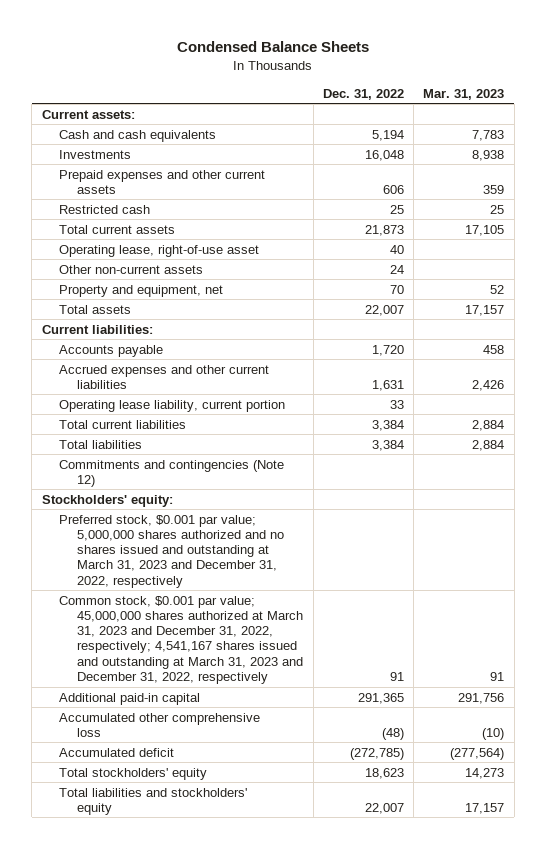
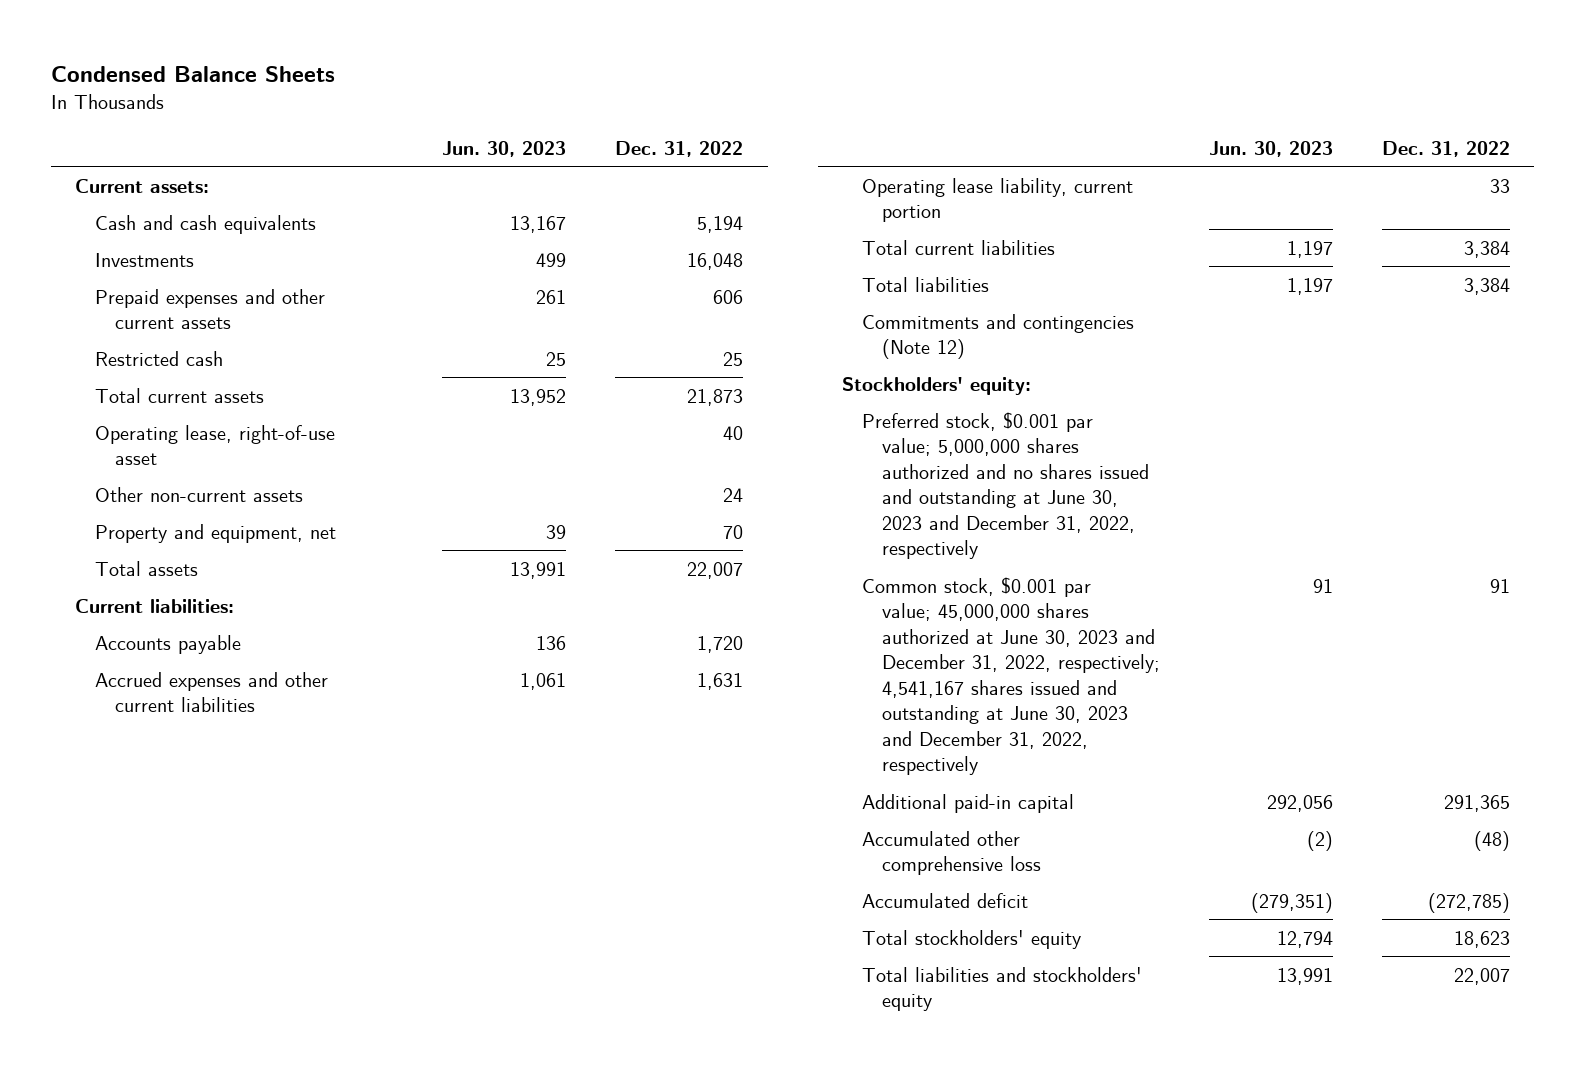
[423,88,505,100] Mar. 31, 2023 -> none
none -> [441,140,566,157] Jun. 30, 2023
[59,514,285,588] Preferred stock, $0.001 par value; 5,000,000 shares authorized and no shares issued and outstanding at March 31, 2023 and December 31, 2022, respectively -> [862,411,1149,560] Preferred stock, $0.001 par value; 5,000,000 shares authorized and no shares issued and outstanding at June 30, 2023 and December 31, 2022, respectively
[59,595,304,685] Common stock, $0.001 par value; 45,000,000 shares authorized at March 31, 2023 and December 31, 2022, respectively; 4,541,167 shares issued and outstanding at March 31, 2023 and December 31, 2022, respectively -> [862,576,1160,776] Common stock, $0.001 par value; 45,000,000 shares authorized at June 30, 2023 and December 31, 2022, respectively; 4,541,167 shares issued and outstanding at June 30, 2023 and December 31, 2022, respectively

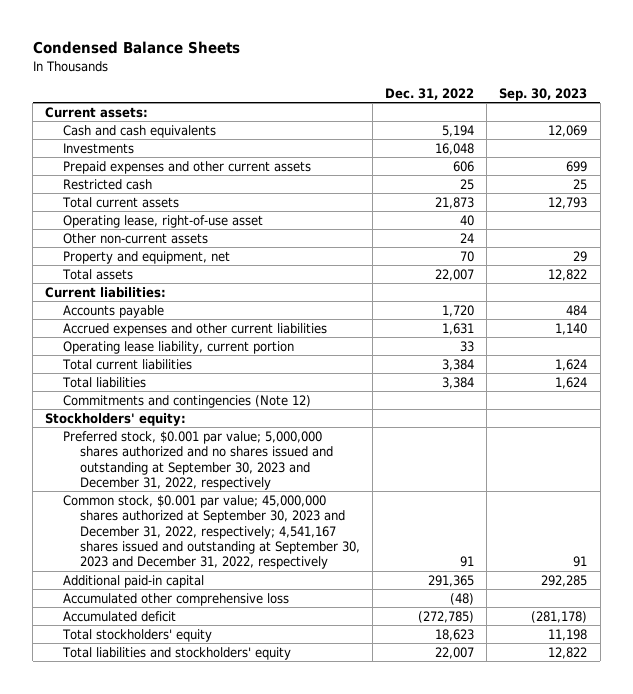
[441,140,566,157] Jun. 30, 2023 -> none
none -> [499,88,588,102] Sep. 30, 2023
[862,411,1149,560] Preferred stock, $0.001 par value; 5,000,000 shares authorized and no shares issued and outstanding at June 30, 2023 and December 31, 2022, respectively -> [62,431,333,490] Preferred stock, $0.001 par value; 5,000,000 shares authorized and no shares issued and outstanding at September 30, 2023 and December 31, 2022, respectively
[862,576,1160,776] Common stock, $0.001 par value; 45,000,000 shares authorized at June 30, 2023 and December 31, 2022, respectively; 4,541,167 shares issued and outstanding at June 30, 2023 and December 31, 2022, respectively -> [62,495,360,570] Common stock, $0.001 par value; 45,000,000 shares authorized at September 30, 2023 and December 31, 2022, respectively; 4,541,167 shares issued and outstanding at September 30, 2023 and December 31, 2022, respectively

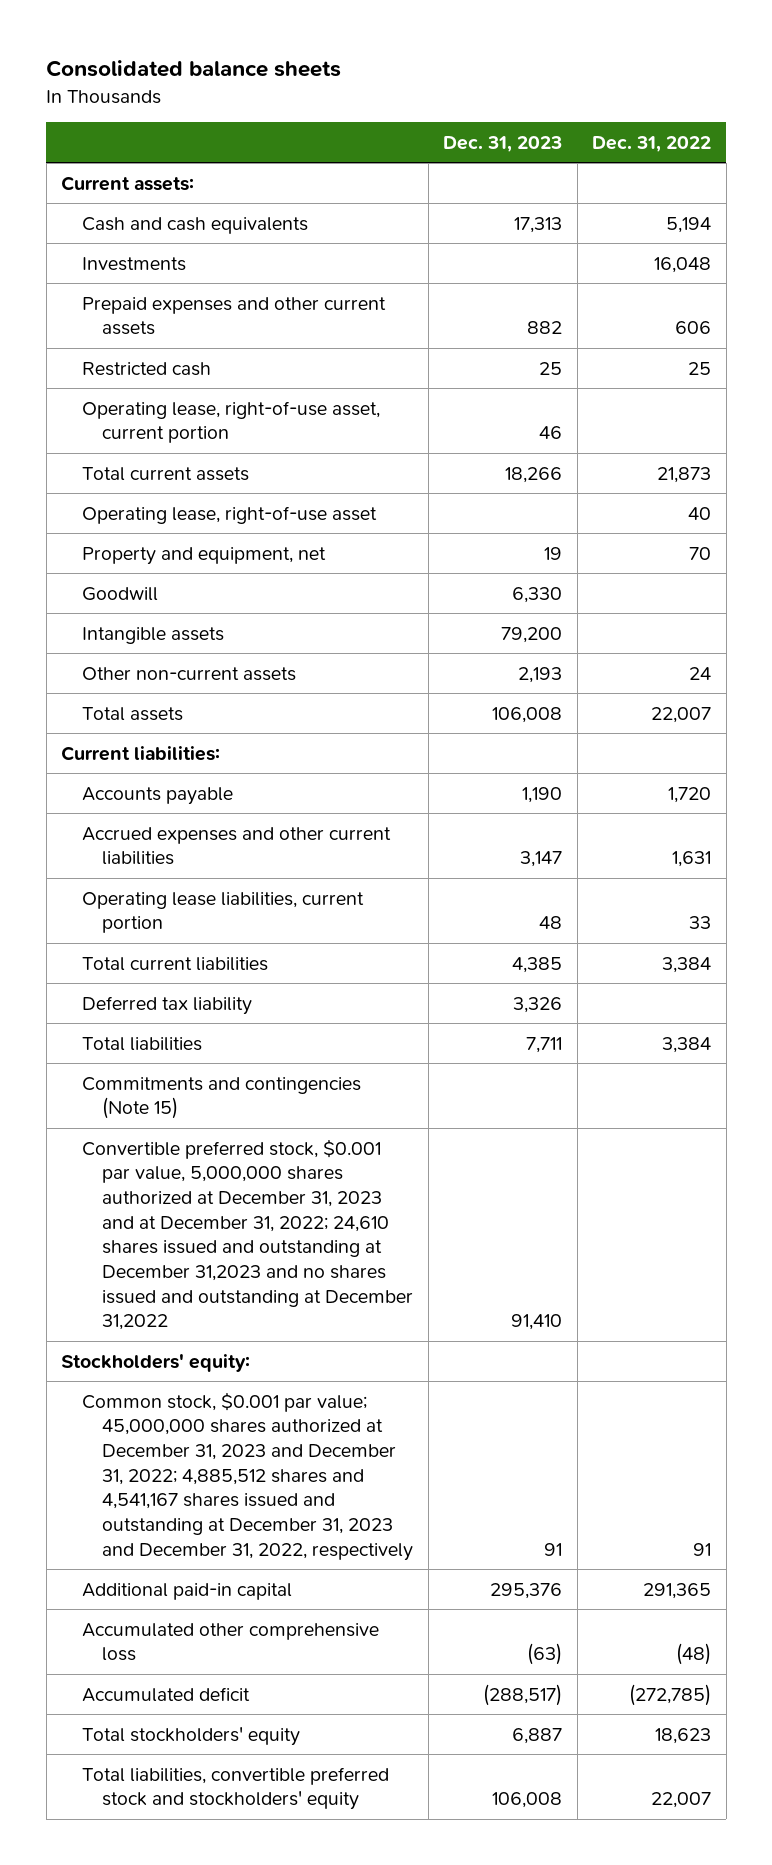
[32,41,240,55] Condensed Balance Sheets -> [46,60,342,78] Consolidated balance sheets
[499,88,588,102] Sep. 30, 2023 -> none
none -> [443,135,563,152] Dec. 31, 2023
none -> [81,400,380,444] Operating lease, right-of-use asset, current portion
none -> [81,586,158,601] Goodwill
none -> [81,626,224,644] Intangible assets
[62,233,208,245] Other non-current assets -> [81,666,296,681] Other non-current assets
[62,341,294,355] Operating lease liability, current portion -> [81,891,364,934] Operating lease liabilities, current portion
none -> [81,995,252,1015] Deferred tax liability
[62,395,311,409] Commitments and contingencies (Note 12) -> [81,1076,361,1120] Commitments and contingencies (Note 15)
none -> [81,1138,414,1331] Convertible preferred stock, $0.001 par value, 5,000,000 shares authorized at December 31, 2023 and at December 31, 2022; 24,610 shares issued and outstanding at December 31,2023 and no shares issued and outstanding at December 31,2022
[62,431,333,490] Preferred stock, $0.001 par value; 5,000,000 shares authorized and no shares issued and outstanding at September 30, 2023 and December 31, 2022, respectively -> none
[62,495,360,570] Common stock, $0.001 par value; 45,000,000 shares authorized at September 30, 2023 and December 31, 2022, respectively; 4,541,167 shares issued and outstanding at September 30, 2023 and December 31, 2022, respectively -> [81,1391,414,1561] Common stock, $0.001 par value; 45,000,000 shares authorized at December 31, 2023 and December 31, 2022; 4,885,512 shares and 4,541,167 shares issued and outstanding at December 31, 2023 and December 31, 2022, respectively
[61,647,291,661] Total liabilities and stockholders' equity -> [81,1766,389,1811] Total liabilities, convertible preferred stock and stockholders' equity

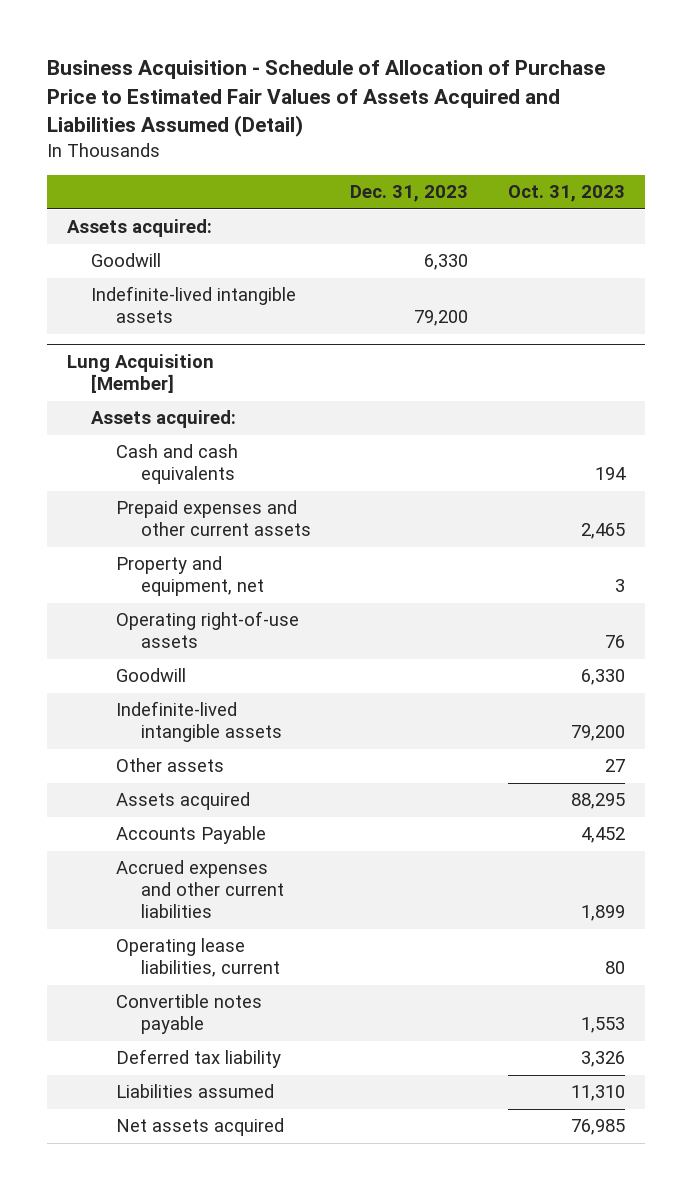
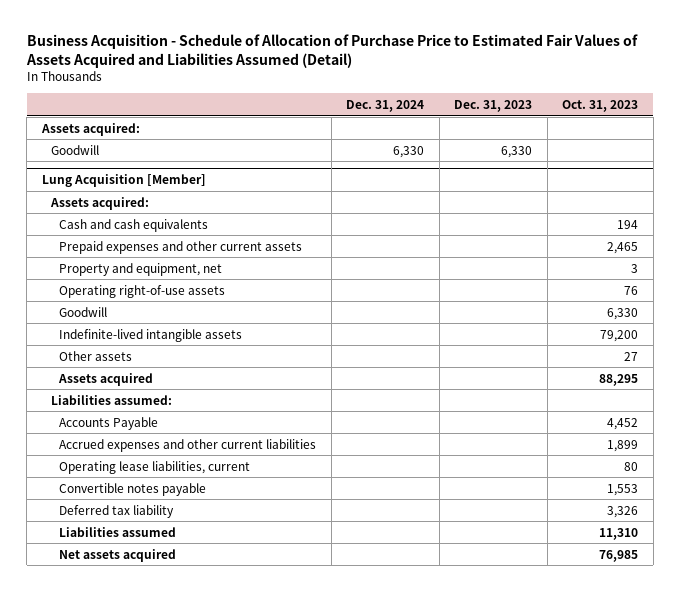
none -> [346,100,425,113] Dec. 31, 2024
[91,286,297,324] Indefinite-lived intangible assets -> none
none -> [50,394,172,405] Liabilities assumed:

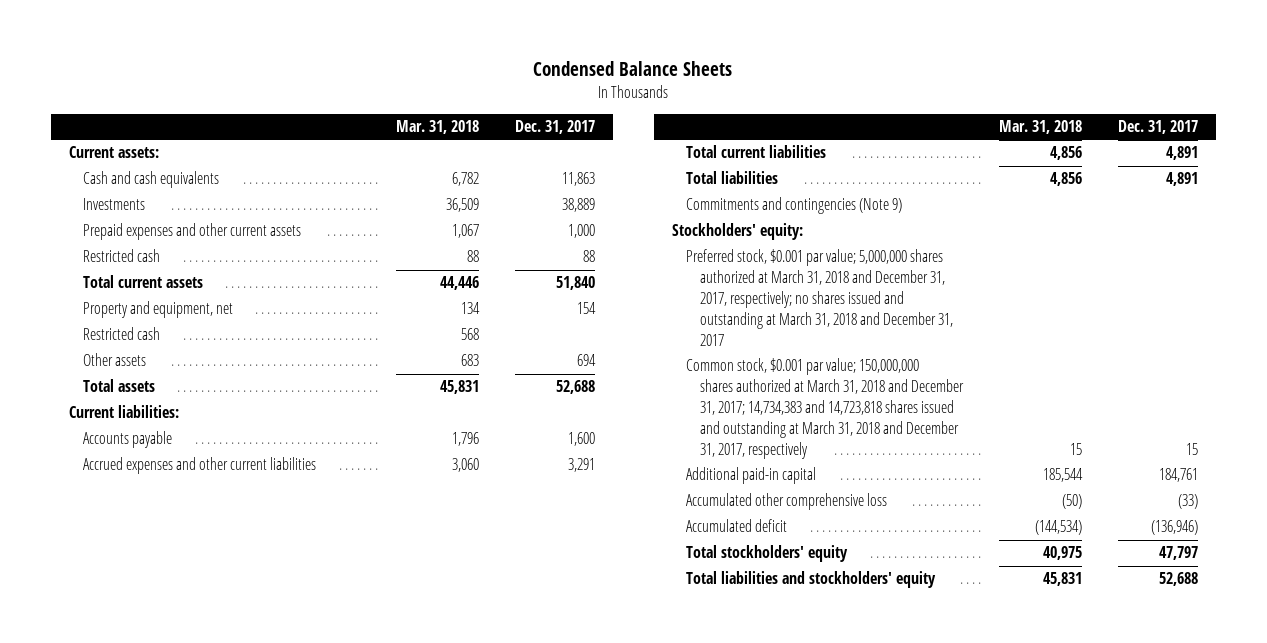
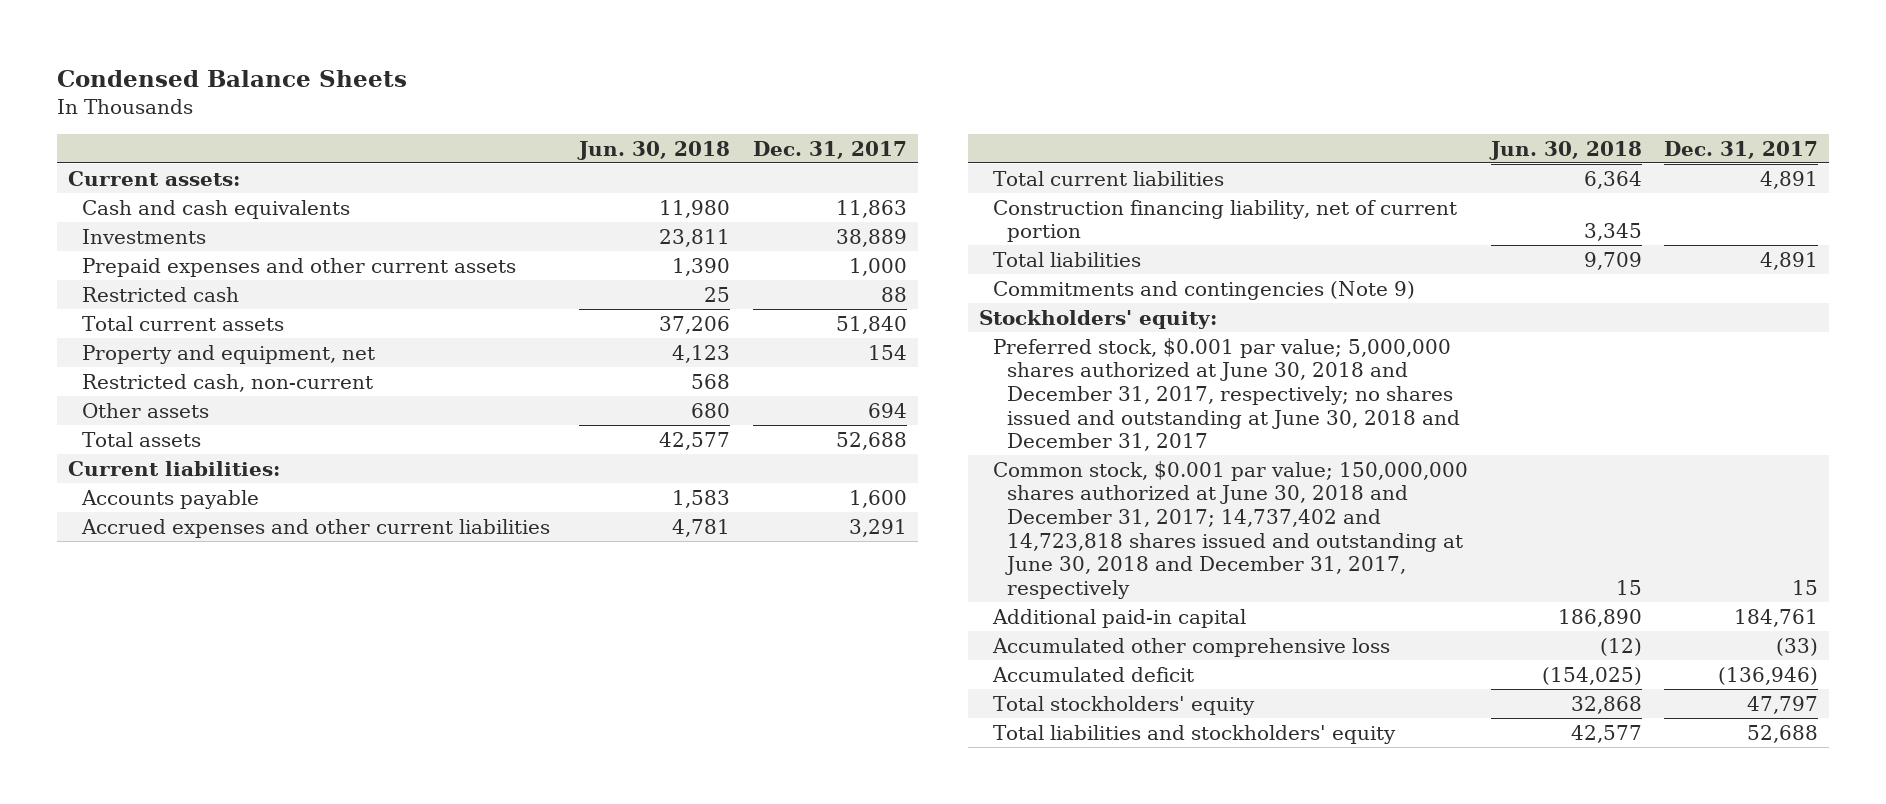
[395,120,479,135] Mar. 31, 2018 -> none
none -> [577,140,731,160] Jun. 30, 2018
[82,327,160,341] Restricted cash -> [81,373,373,392] Restricted cash, non-current
none -> [993,199,1458,243] Construction financing liability, net of current portion
[685,249,953,347] Preferred stock, $0.001 par value; 5,000,000 shares authorized at March 31, 2018 and December 31, 2017, respectively; no shares issued and outstanding at March 31, 2018 and December 31, 2017 -> [993,337,1461,452] Preferred stock, $0.001 par value; 5,000,000 shares authorized at June 30, 2018 and December 31, 2017, respectively; no shares issued and outstanding at June 30, 2018 and December 31, 2017
[685,358,964,460] Common stock, $0.001 par value; 150,000,000 shares authorized at March 31, 2018 and December 31, 2017; 14,734,383 and 14,723,818 shares issued and outstanding at March 31, 2018 and December 31, 2017, respectively -> [993,460,1469,600] Common stock, $0.001 par value; 150,000,000 shares authorized at June 30, 2018 and December 31, 2017; 14,737,402 and 14,723,818 shares issued and outstanding at June 30, 2018 and December 31, 2017, respectively

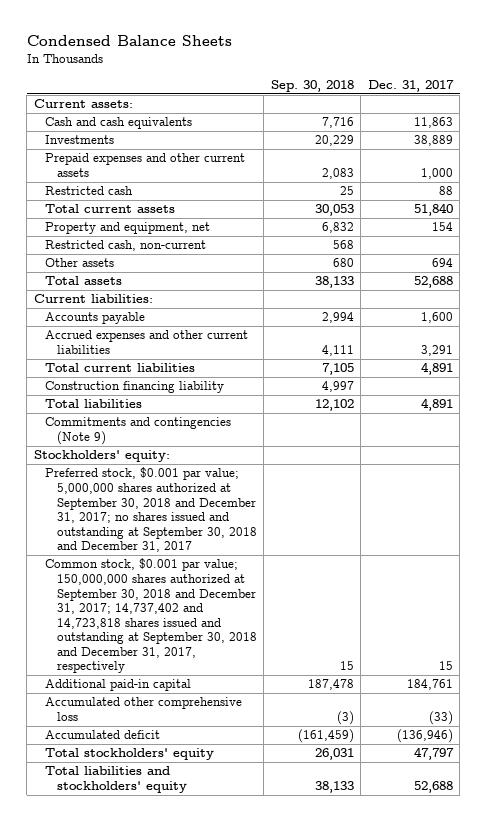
[577,140,731,160] Jun. 30, 2018 -> none
none -> [270,79,354,92] Sep. 30, 2018
[993,199,1458,243] Construction financing liability, net of current portion -> [45,381,225,394] Construction financing liability
[993,337,1461,452] Preferred stock, $0.001 par value; 5,000,000 shares authorized at June 30, 2018 and December 31, 2017, respectively; no shares issued and outstanding at June 30, 2018 and December 31, 2017 -> [45,467,258,553] Preferred stock, $0.001 par value; 5,000,000 shares authorized at September 30, 2018 and December 31, 2017; no shares issued and outstanding at September 30, 2018 and December 31, 2017
[993,460,1469,600] Common stock, $0.001 par value; 150,000,000 shares authorized at June 30, 2018 and December 31, 2017; 14,737,402 and 14,723,818 shares issued and outstanding at June 30, 2018 and December 31, 2017, respectively -> [45,558,258,674] Common stock, $0.001 par value; 150,000,000 shares authorized at September 30, 2018 and December 31, 2017; 14,737,402 and 14,723,818 shares issued and outstanding at September 30, 2018 and December 31, 2017, respectively

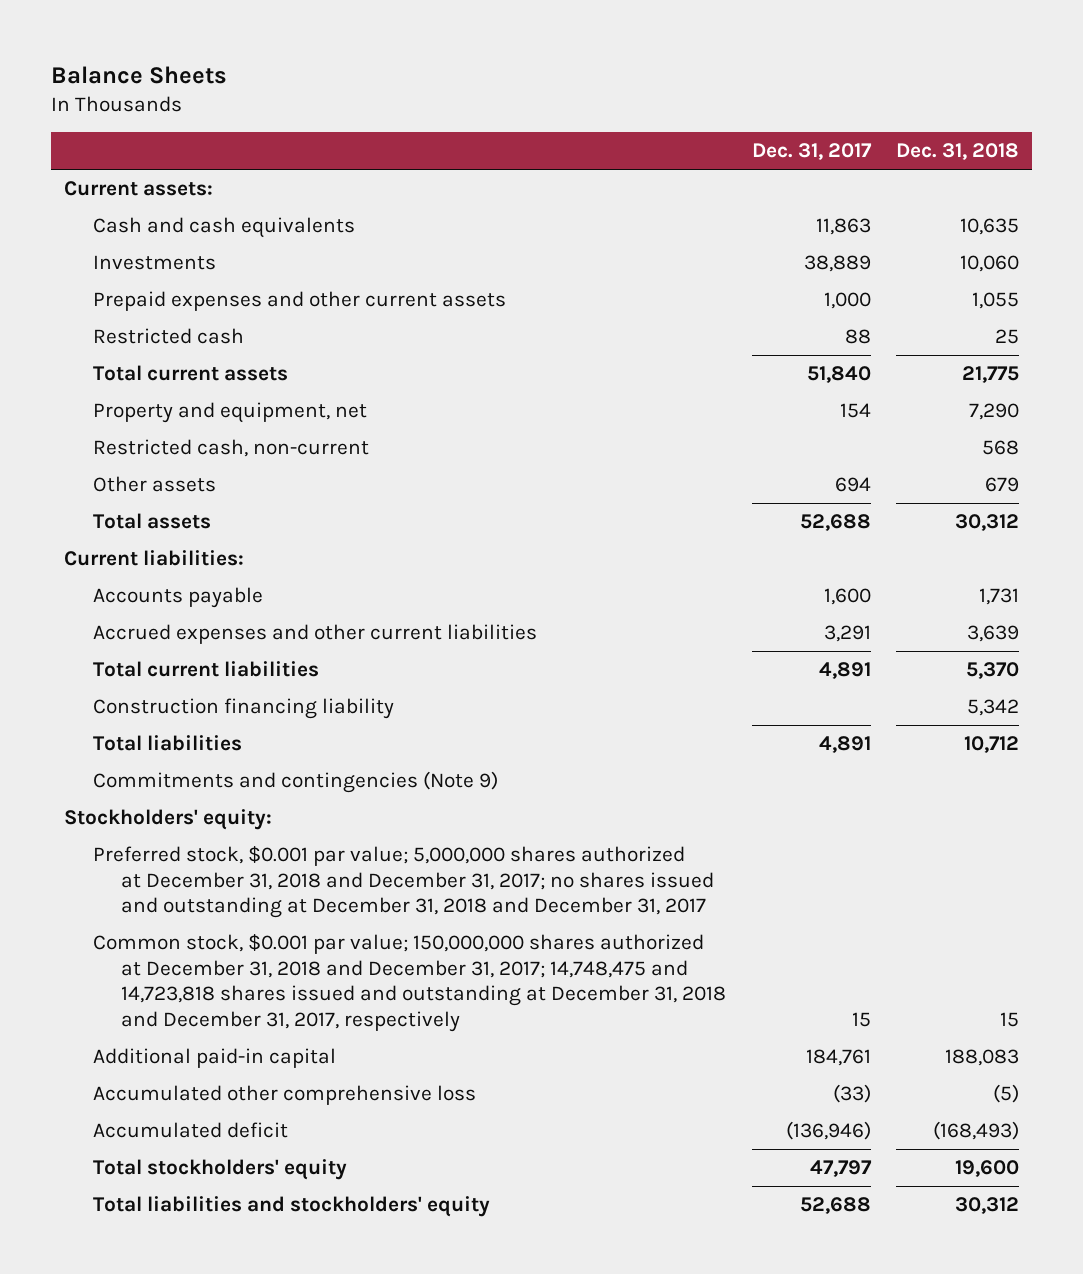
[26,35,232,47] Condensed Balance Sheets -> [51,66,228,85] Balance Sheets
[270,79,354,92] Sep. 30, 2018 -> none
none -> [896,143,1020,161] Dec. 31, 2018
[45,467,258,553] Preferred stock, $0.001 par value; 5,000,000 shares authorized at September 30, 2018 and December 31, 2017; no shares issued and outstanding at September 30, 2018 and December 31, 2017 -> [92,846,715,919] Preferred stock, $0.001 par value; 5,000,000 shares authorized at December 31, 2018 and December 31, 2017; no shares issued and outstanding at December 31, 2018 and December 31, 2017
[45,558,258,674] Common stock, $0.001 par value; 150,000,000 shares authorized at September 30, 2018 and December 31, 2017; 14,737,402 and 14,723,818 shares issued and outstanding at September 30, 2018 and December 31, 2017, respectively -> [92,934,727,1032] Common stock, $0.001 par value; 150,000,000 shares authorized at December 31, 2018 and December 31, 2017; 14,748,475 and 14,723,818 shares issued and outstanding at December 31, 2018 and December 31, 2017, respectively

